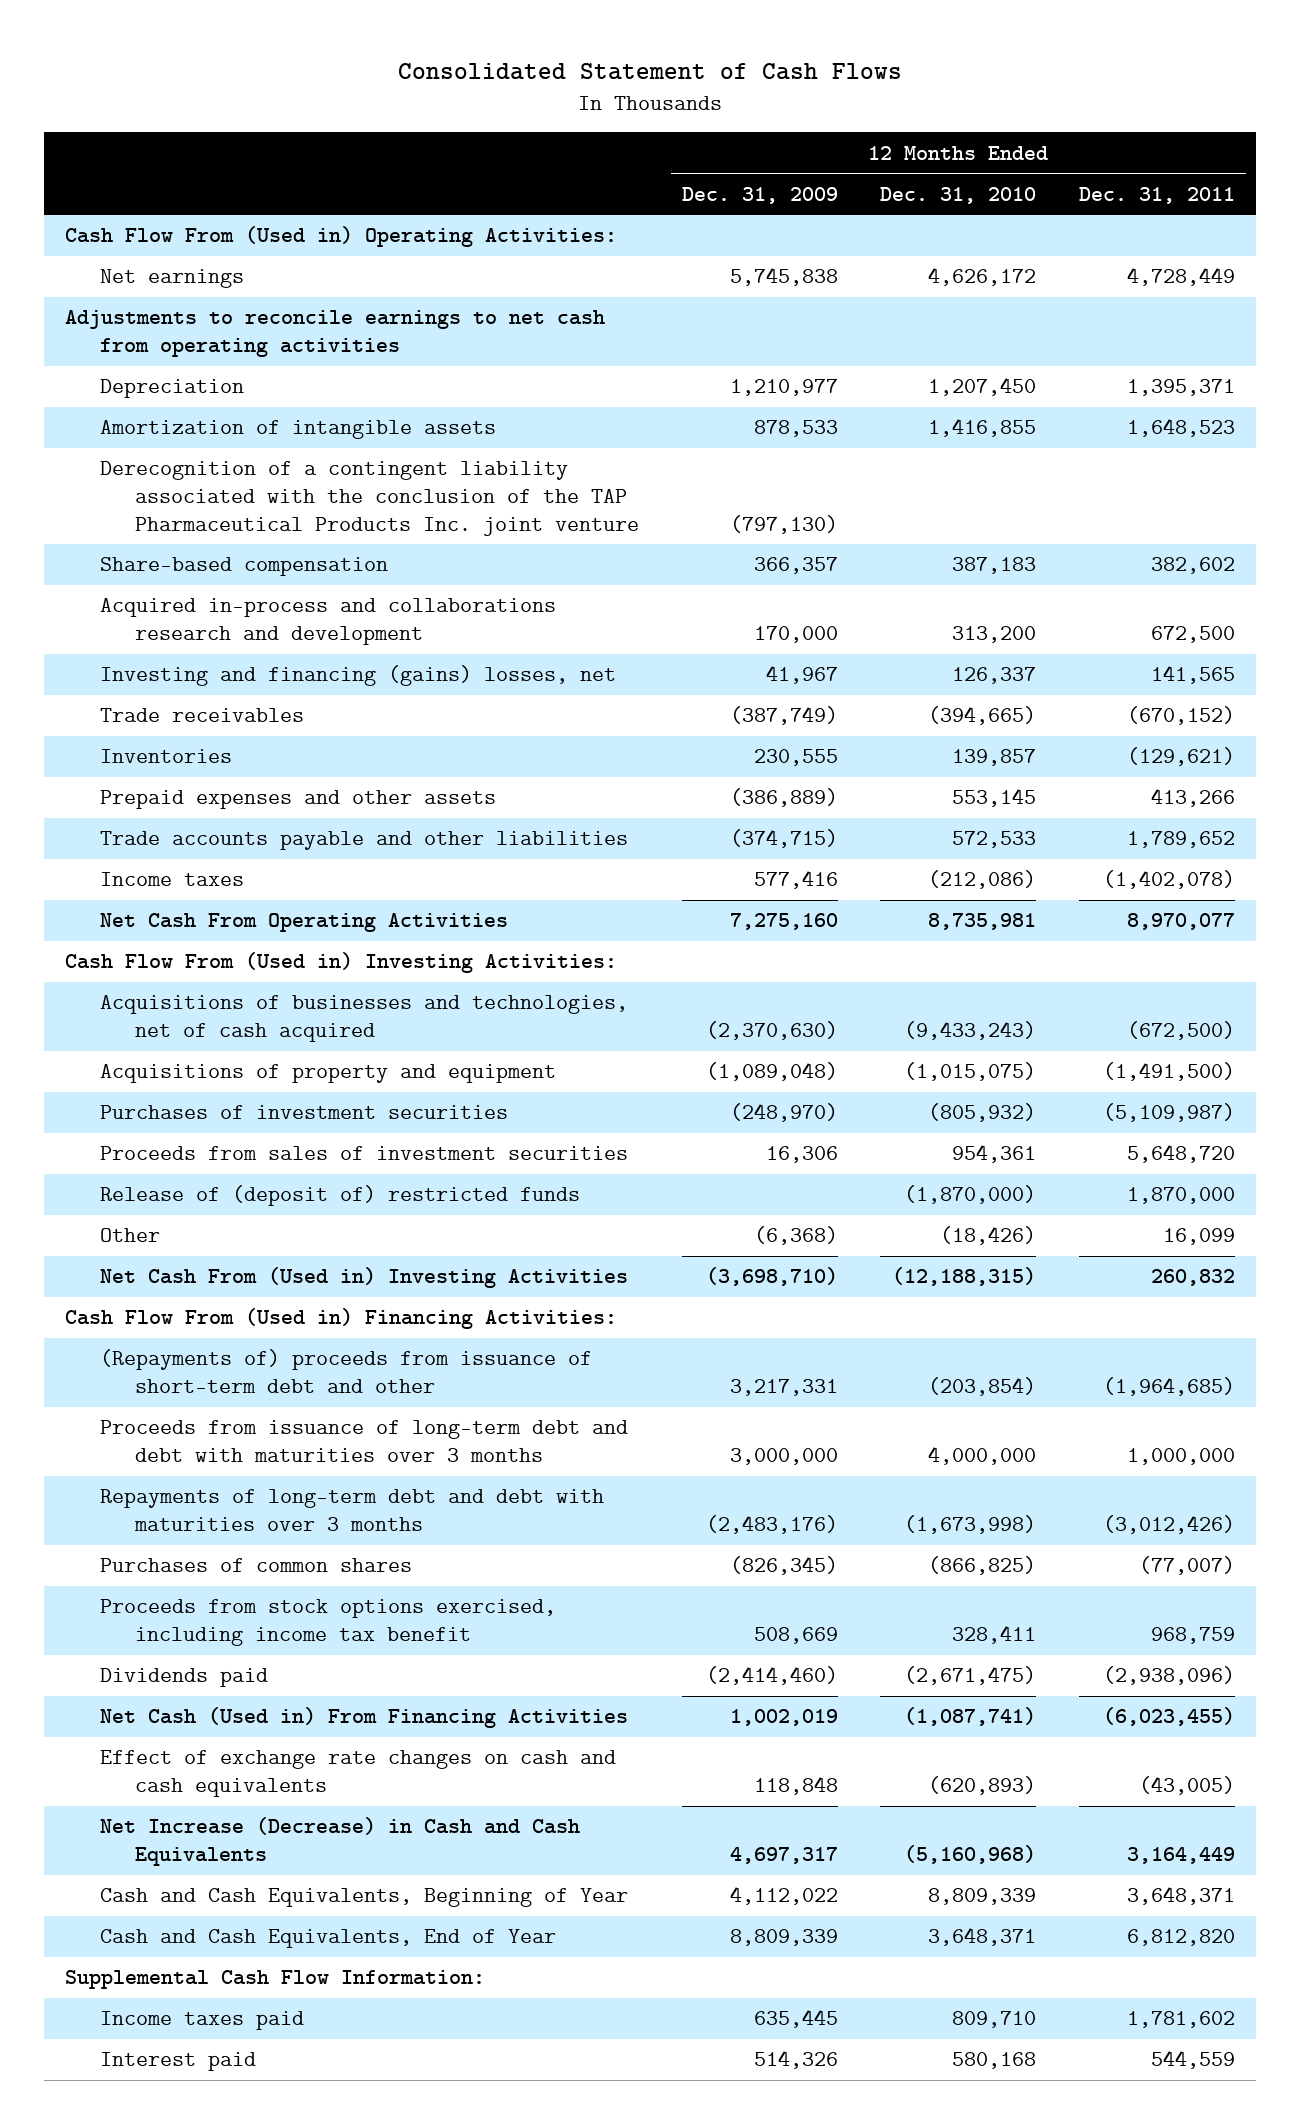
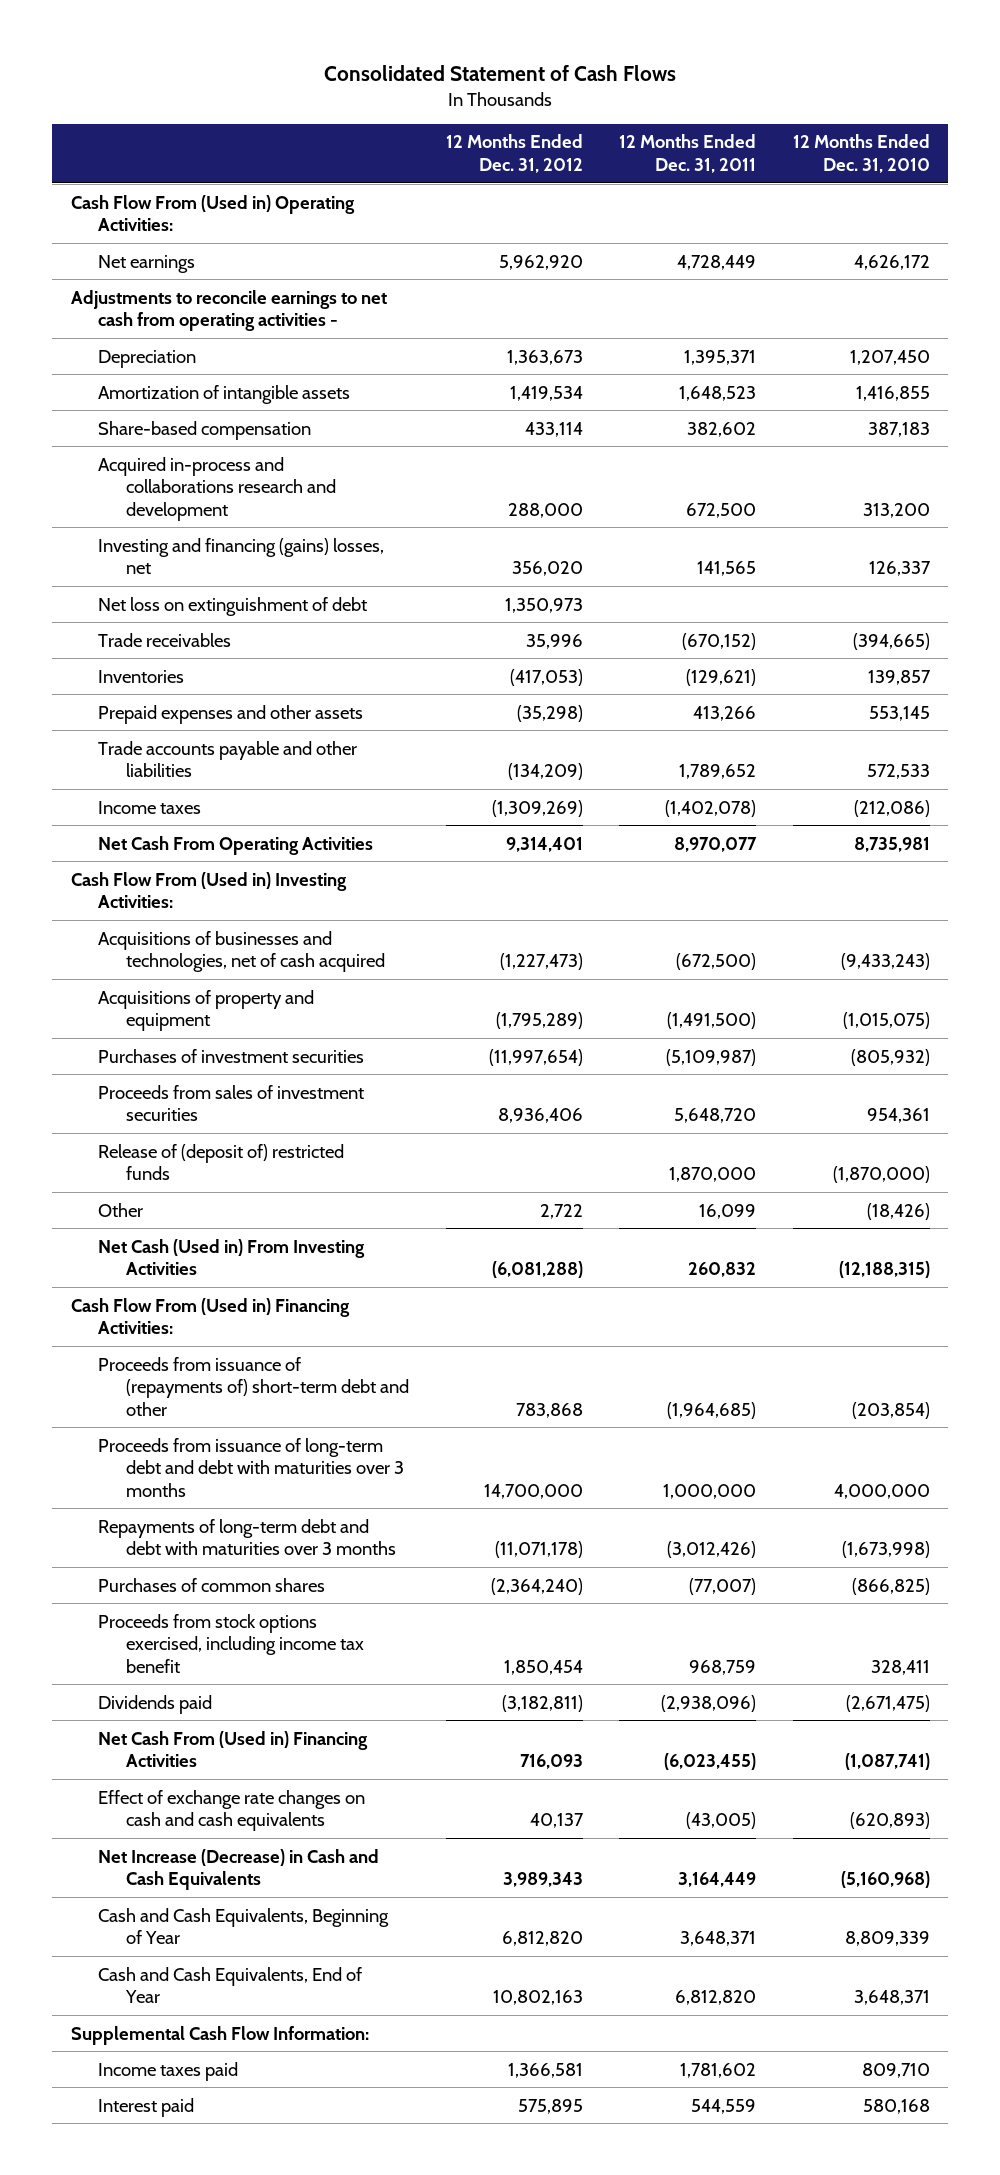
[681,186,838,204] Dec. 31, 2009 -> none
none -> [445,134,583,173] 12 Months Ended Dec. 31, 2012
[64,310,605,357] Adjustments to reconcile earnings to net cash from operating activities -> [70,289,387,332] Adjustments to reconcile earnings to net cash from operating activities -
[99,461,639,536] Derecognition of a contingent liability associated with the conclusion of the TAP Pharmaceutical Products Inc. joint venture -> none
none -> [98,596,368,616] Net loss on extinguishment of debt
[99,1267,628,1289] Net Cash From (Used in) Investing Activities -> [98,1238,366,1276] Net Cash (Used in) From Investing Activities
[99,1349,592,1393] (Repayments of) proceeds from issuance of short-term debt and other -> [98,1356,410,1416] Proceeds from issuance of (repayments of) short-term debt and other
[99,1707,628,1729] Net Cash (Used in) From Financing Activities -> [98,1730,369,1768] Net Cash From (Used in) Financing Activities

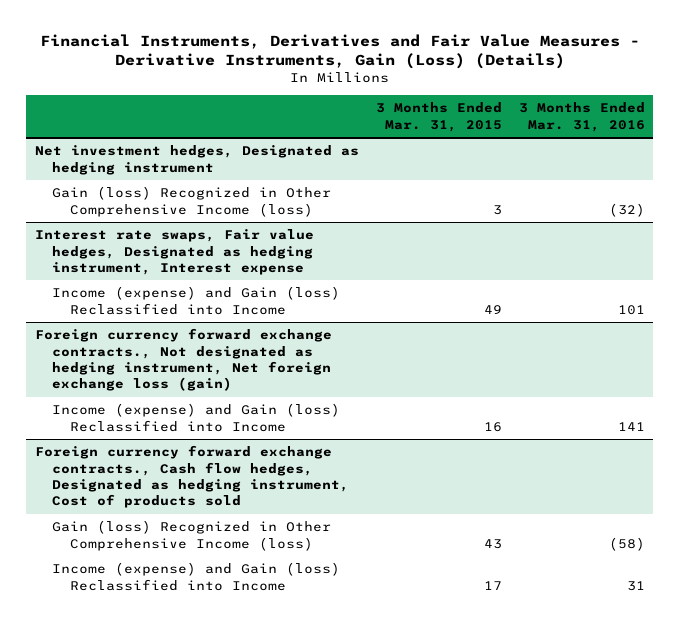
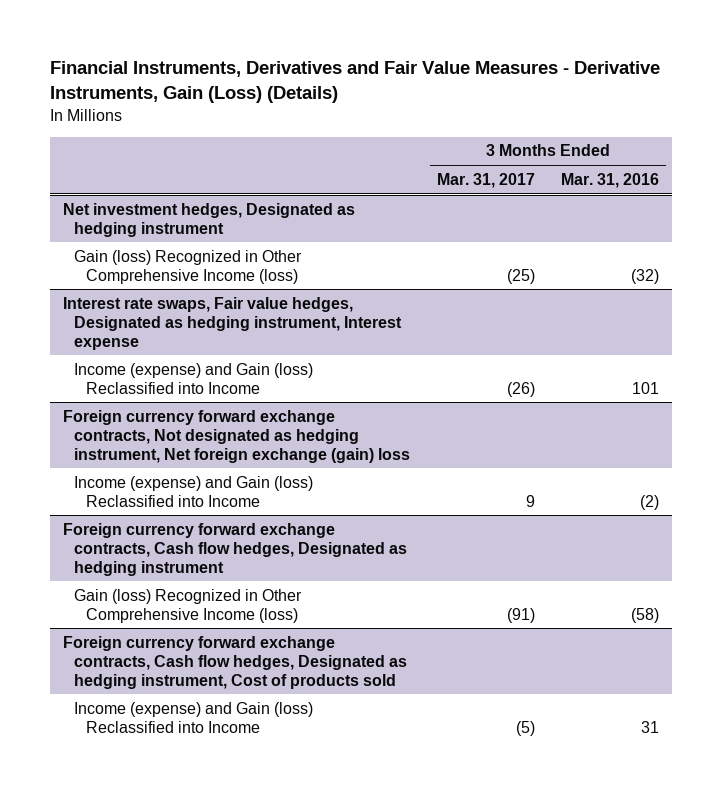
[375,102,502,132] 3 Months Ended Mar. 31, 2015 -> none
none -> [436,172,535,188] Mar. 31, 2017
[34,328,332,392] Foreign currency forward exchange contracts., Not designated as hedging instrument, Net foreign exchange loss (gain) -> [62,409,411,463] Foreign currency forward exchange contracts, Not designated as hedging instrument, Net foreign exchange (gain) loss
[617,421,645,431] 141 -> [639,494,659,510] (2)
[34,445,350,509] Foreign currency forward exchange contracts., Cash flow hedges, Designated as hedging instrument, Cost of products sold -> [62,522,408,576] Foreign currency forward exchange contracts, Cash flow hedges, Designated as hedging instrument
none -> [62,635,408,689] Foreign currency forward exchange contracts, Cash flow hedges, Designated as hedging instrument, Cost of products sold

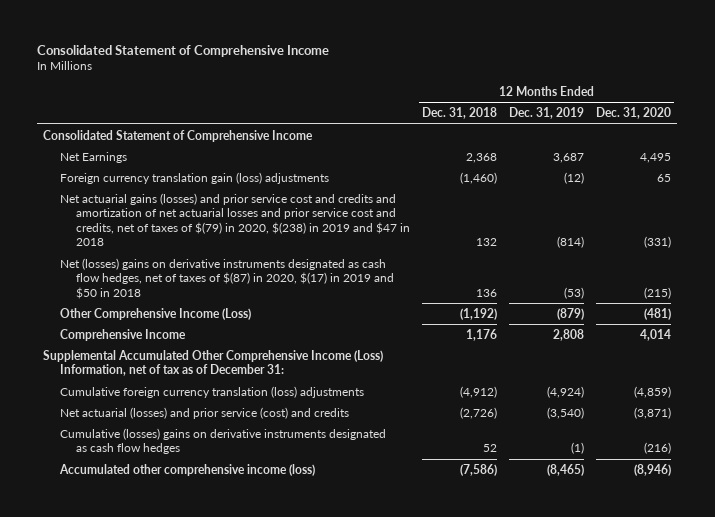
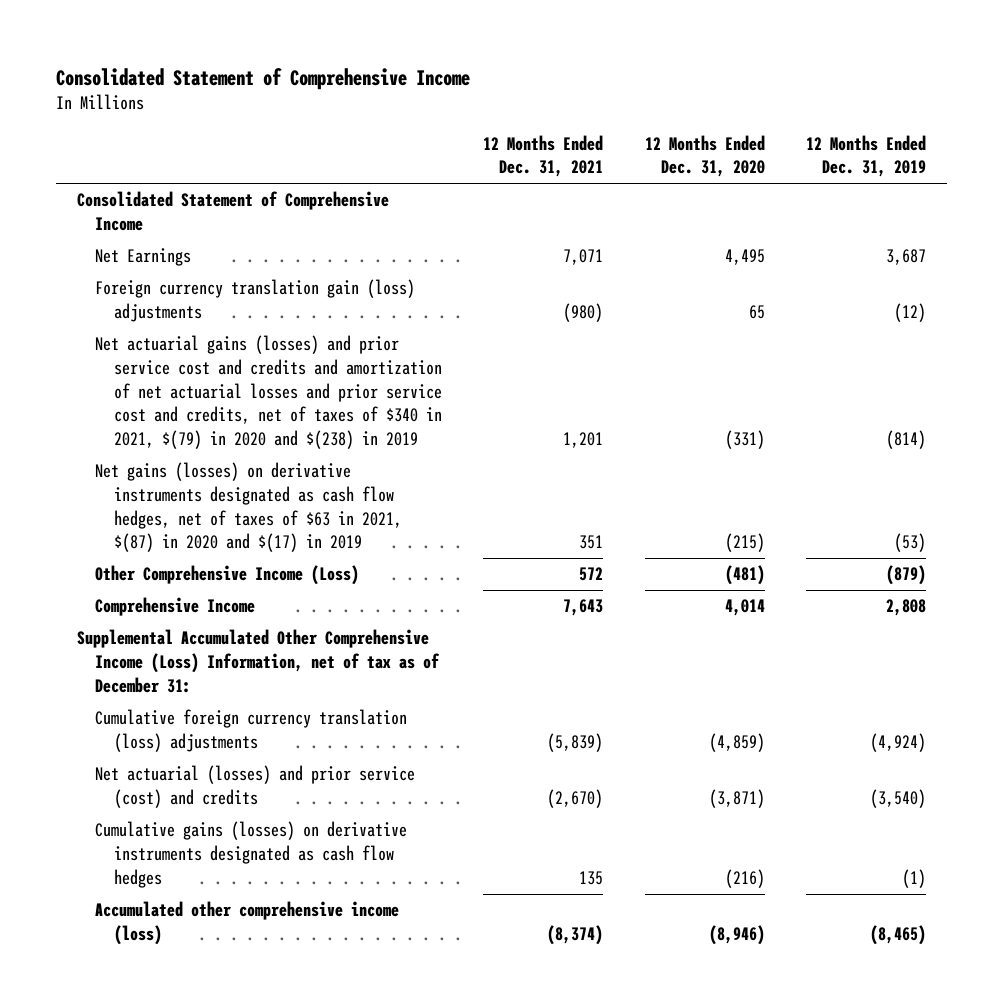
[422,107,498,120] Dec. 31, 2018 -> none
none -> [483,134,604,178] 12 Months Ended Dec. 31, 2021
[59,192,411,247] Net actuarial gains (losses) and prior service cost and credits and amortization of net actuarial losses and prior service cost and credits, net of taxes of $(79) in 2020, $(238) in 2019 and $47 in 2018 -> [95,335,442,449] Net actuarial gains (losses) and prior service cost and credits and amortization of net actuarial losses and prior service cost and credits, net of taxes of $340 in 2021, $(79) in 2020 and $(238) in 2019
[59,257,395,299] Net (losses) gains on derivative instruments designated as cash flow hedges, net of taxes of $(87) in 2020, $(17) in 2019 and $50 in 2018 -> [95,462,402,553] Net gains (losses) on derivative instruments designated as cash flow hedges, net of taxes of $63 in 2021, $(87) in 2020 and $(17) in 2019
[59,427,386,455] Cumulative (losses) gains on derivative instruments designated as cash flow hedges -> [95,821,408,888] Cumulative gains (losses) on derivative instruments designated as cash flow hedges

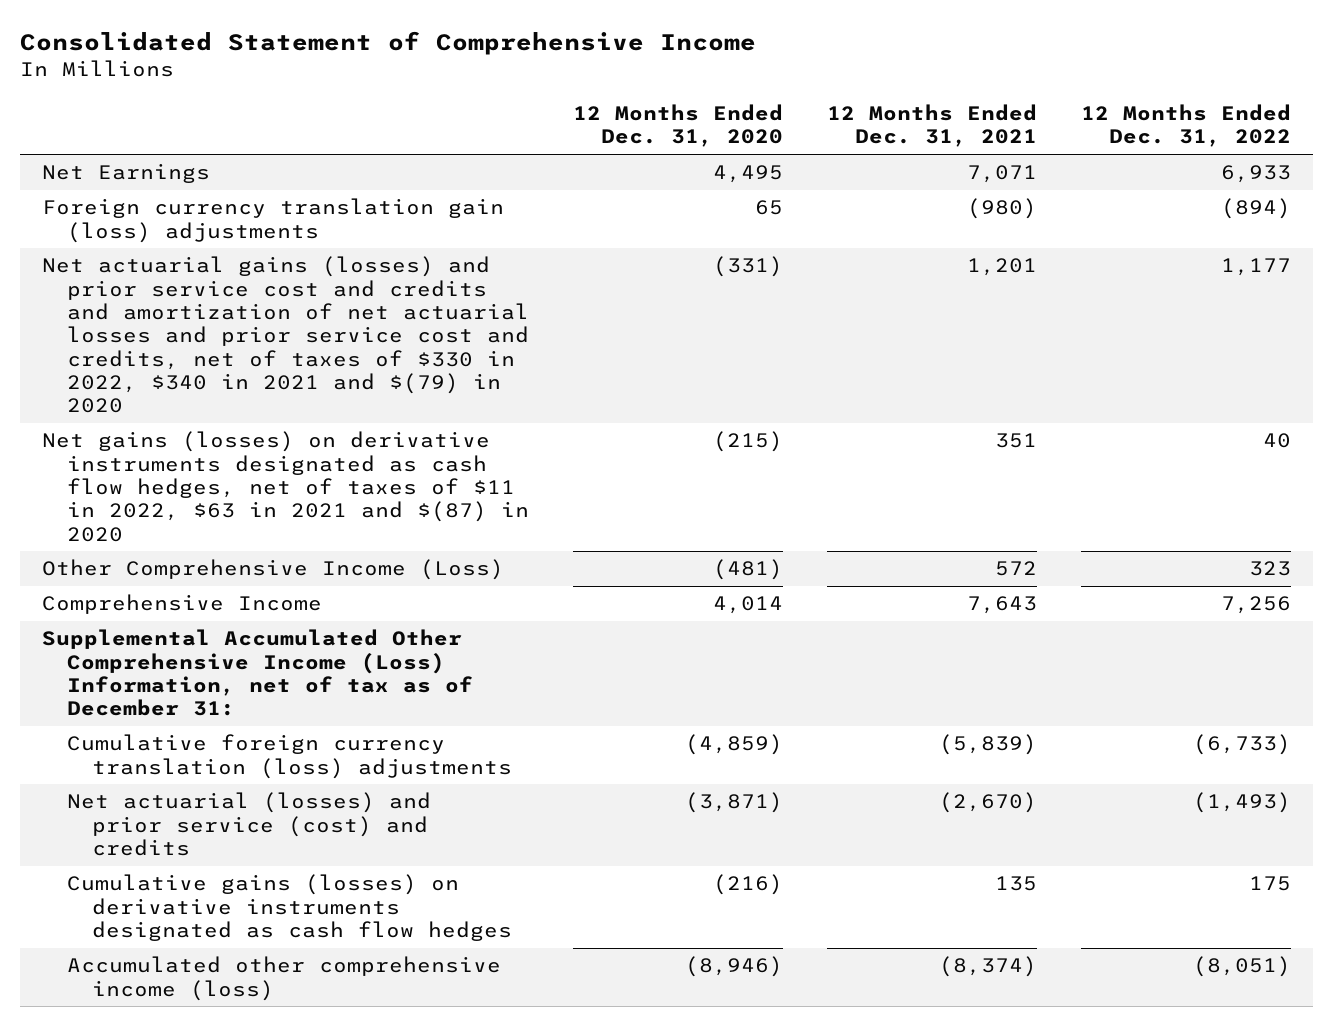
[806,134,927,178] 12 Months Ended Dec. 31, 2019 -> none
none -> [1081,104,1292,148] 12 Months Ended Dec. 31, 2022
[77,191,390,232] Consolidated Statement of Comprehensive Income -> none
[95,335,442,449] Net actuarial gains (losses) and prior service cost and credits and amortization of net actuarial losses and prior service cost and credits, net of taxes of $340 in 2021, $(79) in 2020 and $(238) in 2019 -> [41,256,529,414] Net actuarial gains (losses) and prior service cost and credits and amortization of net actuarial losses and prior service cost and credits, net of taxes of $330 in 2022, $340 in 2021 and $(79) in 2020
[95,462,402,553] Net gains (losses) on derivative instruments designated as cash flow hedges, net of taxes of $63 in 2021, $(87) in 2020 and $(17) in 2019 -> [41,431,529,542] Net gains (losses) on derivative instruments designated as cash flow hedges, net of taxes of $11 in 2022, $63 in 2021 and $(87) in 2020

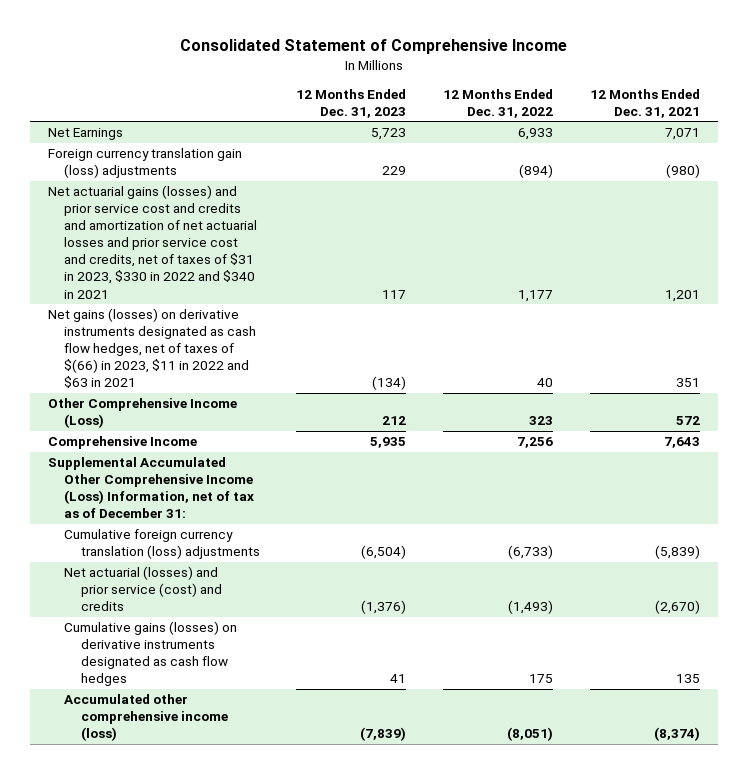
[573,104,784,148] 12 Months Ended Dec. 31, 2020 -> none
none -> [296,88,407,118] 12 Months Ended Dec. 31, 2023
[41,256,529,414] Net actuarial gains (losses) and prior service cost and credits and amortization of net actuarial losses and prior service cost and credits, net of taxes of $330 in 2022, $340 in 2021 and $(79) in 2020 -> [48,185,258,299] Net actuarial gains (losses) and prior service cost and credits and amortization of net actuarial losses and prior service cost and credits, net of taxes of $31 in 2023, $330 in 2022 and $340 in 2021
[41,431,529,542] Net gains (losses) on derivative instruments designated as cash flow hedges, net of taxes of $11 in 2022, $63 in 2021 and $(87) in 2020 -> [48,308,257,389] Net gains (losses) on derivative instruments designated as cash flow hedges, net of taxes of $(66) in 2023, $11 in 2022 and $63 in 2021

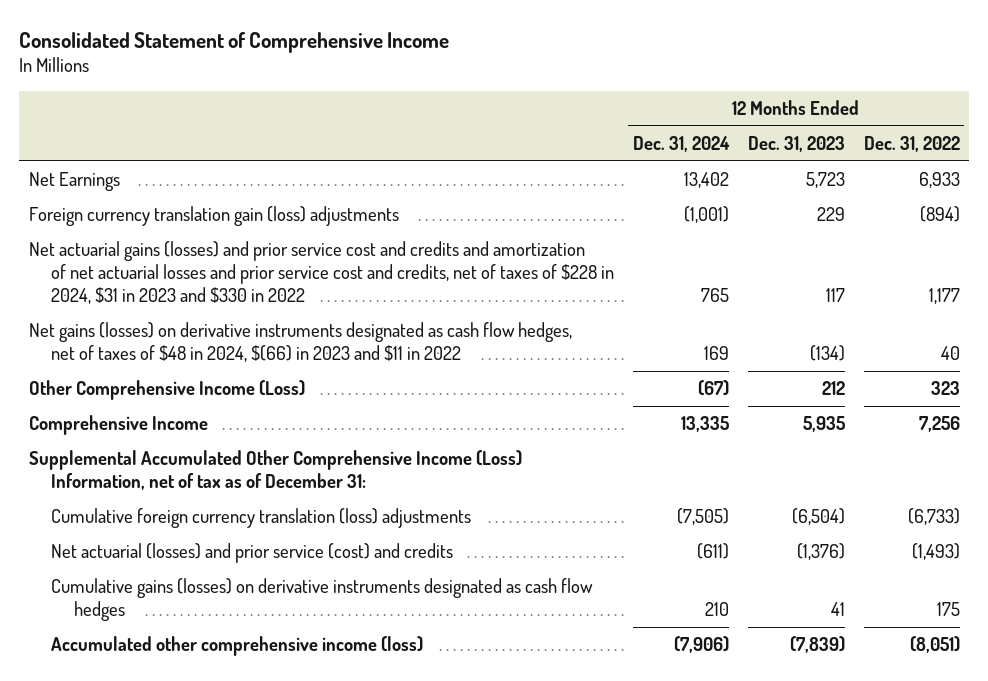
[589,88,700,118] 12 Months Ended Dec. 31, 2021 -> none
none -> [632,135,730,152] Dec. 31, 2024
[48,185,258,299] Net actuarial gains (losses) and prior service cost and credits and amortization of net actuarial losses and prior service cost and credits, net of taxes of $31 in 2023, $330 in 2022 and $340 in 2021 -> [28,241,615,304] Net actuarial gains (losses) and prior service cost and credits and amortization of net actuarial losses and prior service cost and credits, net of taxes of $228 in 2024, $31 in 2023 and $330 in 2022
[48,308,257,389] Net gains (losses) on derivative instruments designated as cash flow hedges, net of taxes of $(66) in 2023, $11 in 2022 and $63 in 2021 -> [28,322,572,362] Net gains (losses) on derivative instruments designated as cash flow hedges, net of taxes of $48 in 2024, $(66) in 2023 and $11 in 2022

